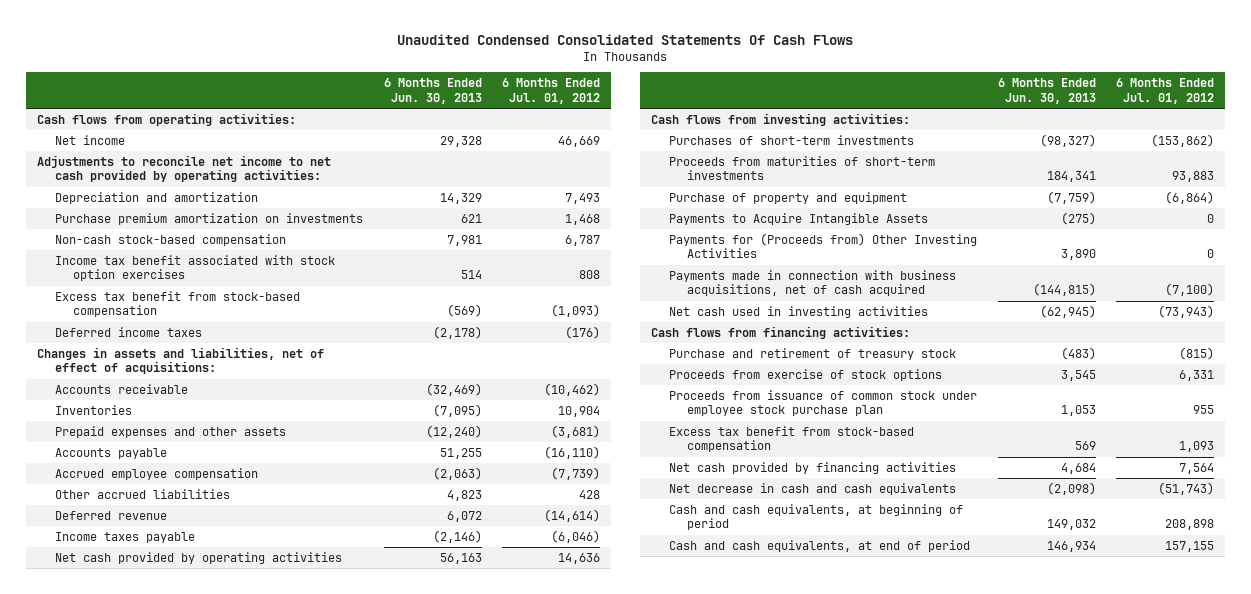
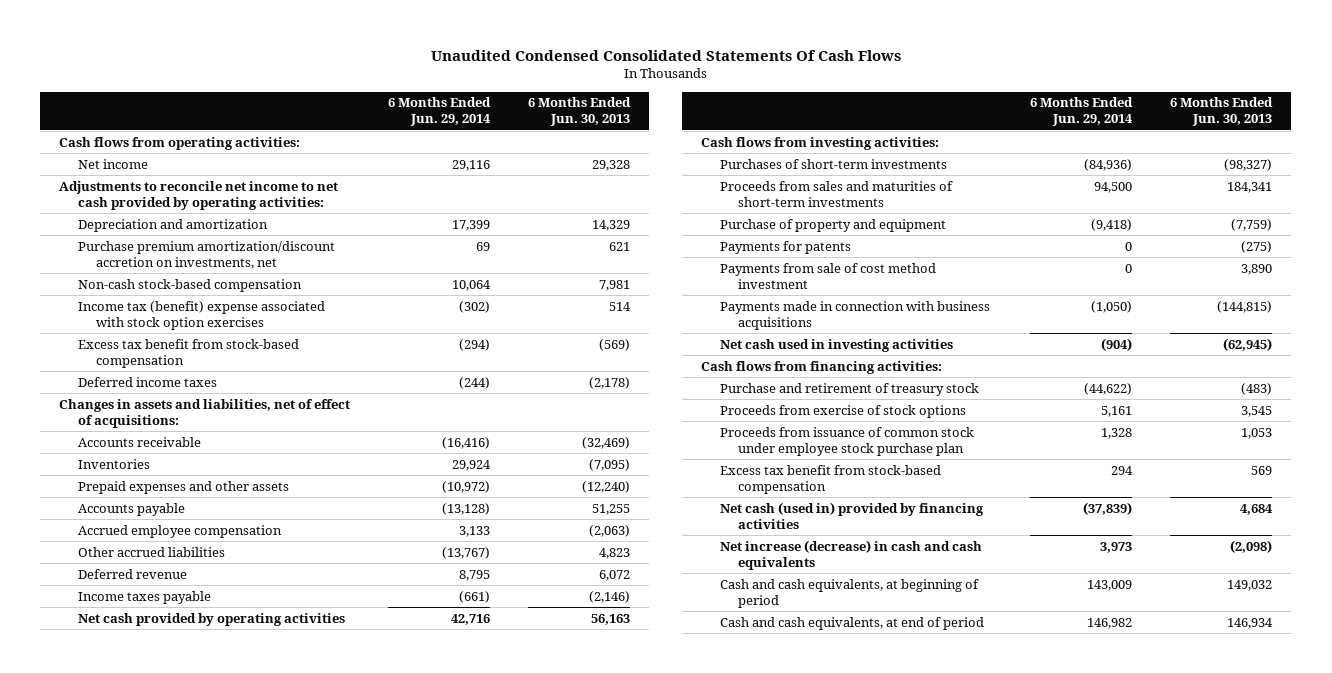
[502,78,601,104] 6 Months Ended Jul. 01, 2012 -> none
none -> [388,97,492,127] 6 Months Ended Jun. 29, 2014
[54,213,363,226] Purchase premium amortization on investments -> [77,240,335,269] Purchase premium amortization/discount accretion on investments, net
[54,255,335,282] Income tax benefit associated with stock option exercises -> [77,300,325,330] Income tax (benefit) expense associated with stock option exercises
[668,156,935,181] Proceeds from maturities of short-term investments -> [719,180,953,207] Proceeds from sales and maturities of short-term investments
[668,213,928,226] Payments to Acquire Intangible Assets -> [719,240,851,254] Payments for patents
[668,233,977,259] Payments for (Proceeds from) Other Investing Activities -> [719,262,936,289] Payments from sale of cost method investment
[668,270,956,297] Payments made in connection with business acquisitions, net of cash acquired -> [719,300,990,330] Payments made in connection with business acquisitions
[668,462,956,475] Net cash provided by financing activities -> [719,501,984,529] Net cash (used in) provided by financing activities
[668,483,956,496] Net decrease in cash and cash equivalents -> [719,539,982,570] Net increase (decrease) in cash and cash equivalents

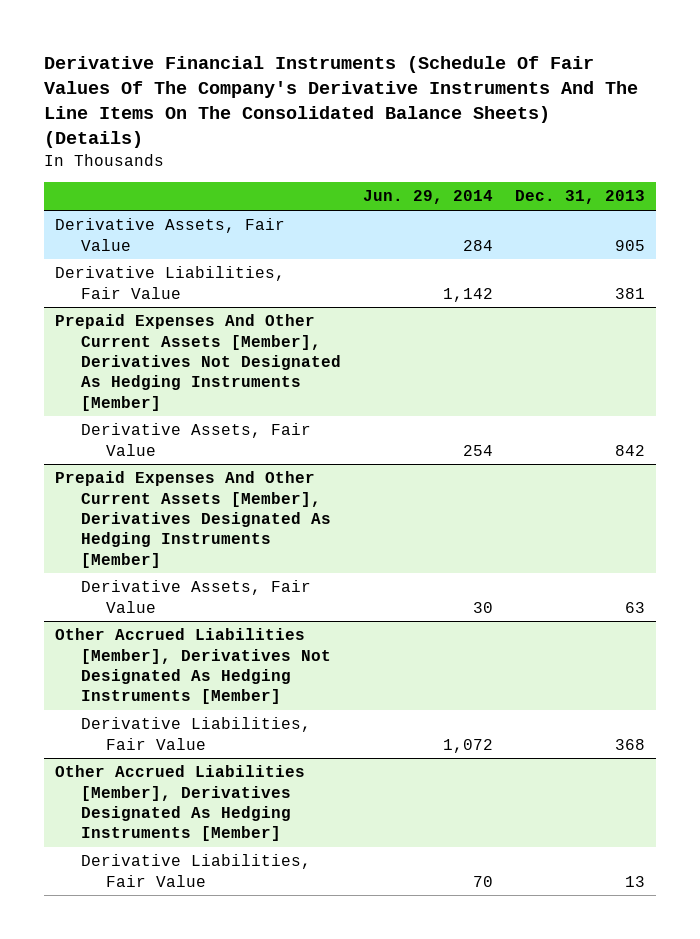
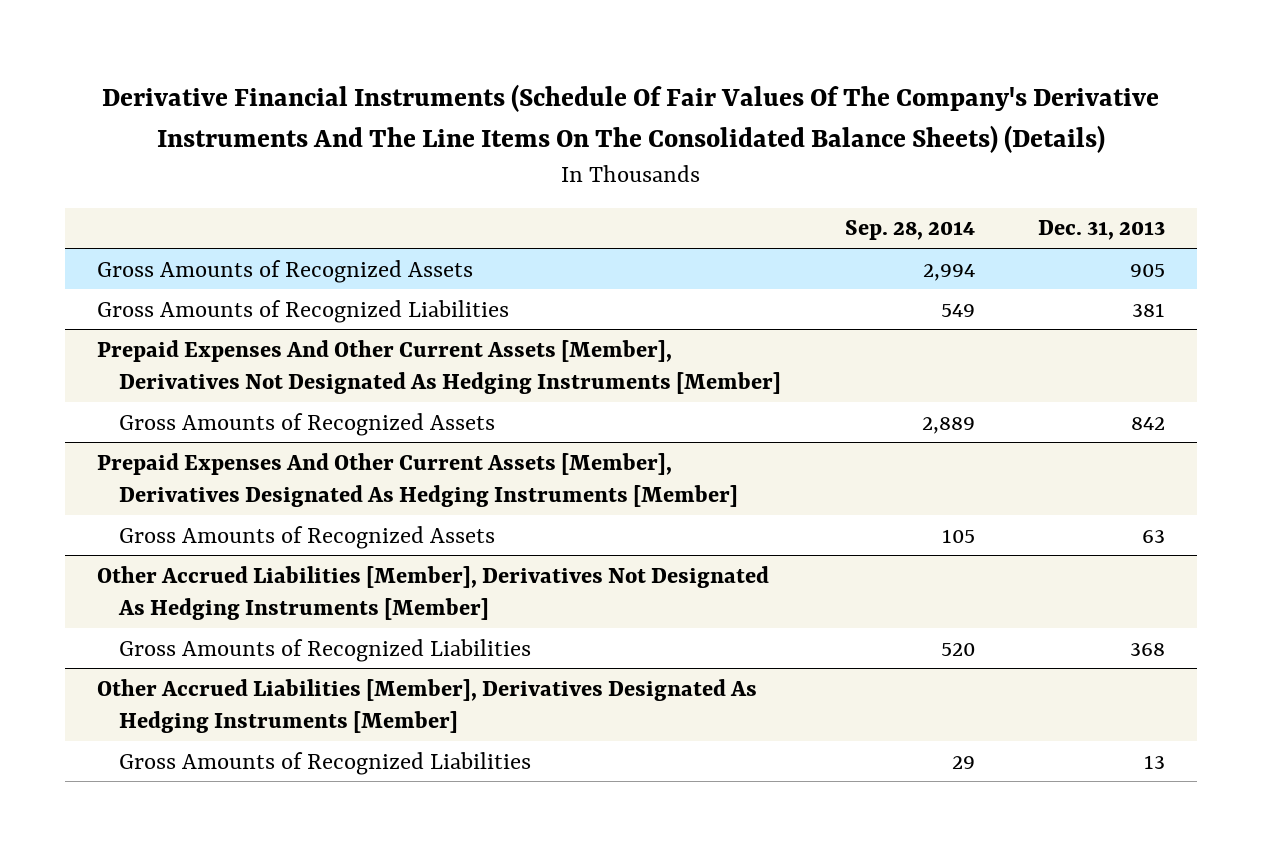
[362,190,493,205] Jun. 29, 2014 -> none
none -> [844,220,975,241] Sep. 28, 2014
[55,218,286,251] Derivative Assets, Fair Value -> [97,259,474,283] Gross Amounts of Recognized Assets
[55,266,286,299] Derivative Liabilities, Fair Value -> [97,299,510,323] Gross Amounts of Recognized Liabilities
[80,423,311,456] Derivative Assets, Fair Value -> [119,412,496,436] Gross Amounts of Recognized Assets
[80,580,311,613] Derivative Assets, Fair Value -> [119,525,496,549] Gross Amounts of Recognized Assets
[80,717,311,750] Derivative Liabilities, Fair Value -> [119,638,532,662] Gross Amounts of Recognized Liabilities
[80,854,311,887] Derivative Liabilities, Fair Value -> [119,751,532,775] Gross Amounts of Recognized Liabilities

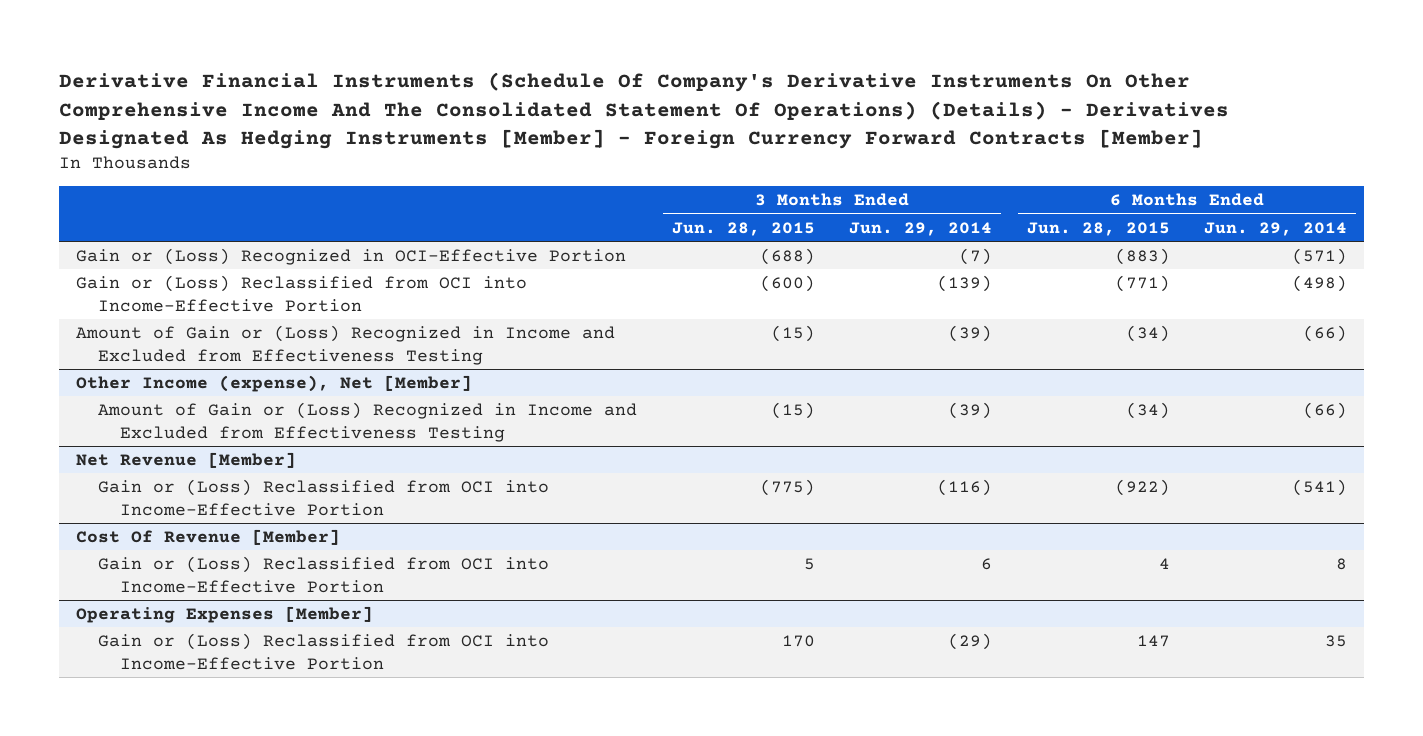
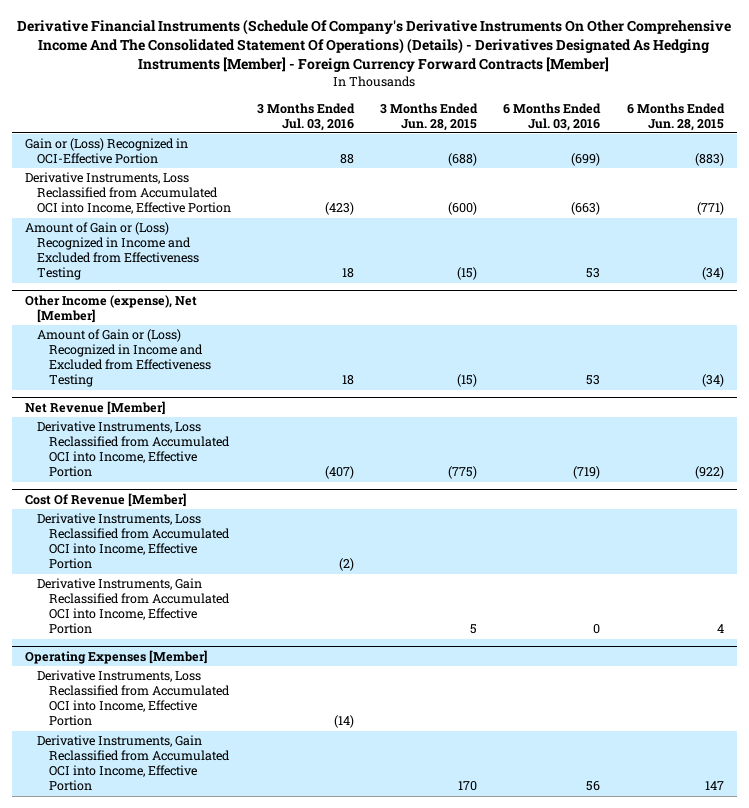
[849,221,993,236] Jun. 29, 2014 -> none
[1204,221,1348,236] Jun. 29, 2014 -> none
none -> [257,102,356,131] 3 Months Ended Jul. 03, 2016
none -> [503,102,602,131] 6 Months Ended Jul. 03, 2016
[76,274,528,312] Gain or (Loss) Reclassified from OCI into Income-Effective Portion -> [25,172,231,215] Derivative Instruments, Loss Reclassified from Accumulated OCI into Income, Effective Portion
[98,478,550,516] Gain or (Loss) Reclassified from OCI into Income-Effective Portion -> [36,421,230,478] Derivative Instruments, Loss Reclassified from Accumulated OCI into Income, Effective Portion
none -> [36,513,230,570] Derivative Instruments, Loss Reclassified from Accumulated OCI into Income, Effective Portion
[98,555,550,593] Gain or (Loss) Reclassified from OCI into Income-Effective Portion -> [36,578,230,635] Derivative Instruments, Gain Reclassified from Accumulated OCI into Income, Effective Portion
none -> [36,670,230,727] Derivative Instruments, Loss Reclassified from Accumulated OCI into Income, Effective Portion
[98,632,550,670] Gain or (Loss) Reclassified from OCI into Income-Effective Portion -> [36,735,230,792] Derivative Instruments, Gain Reclassified from Accumulated OCI into Income, Effective Portion

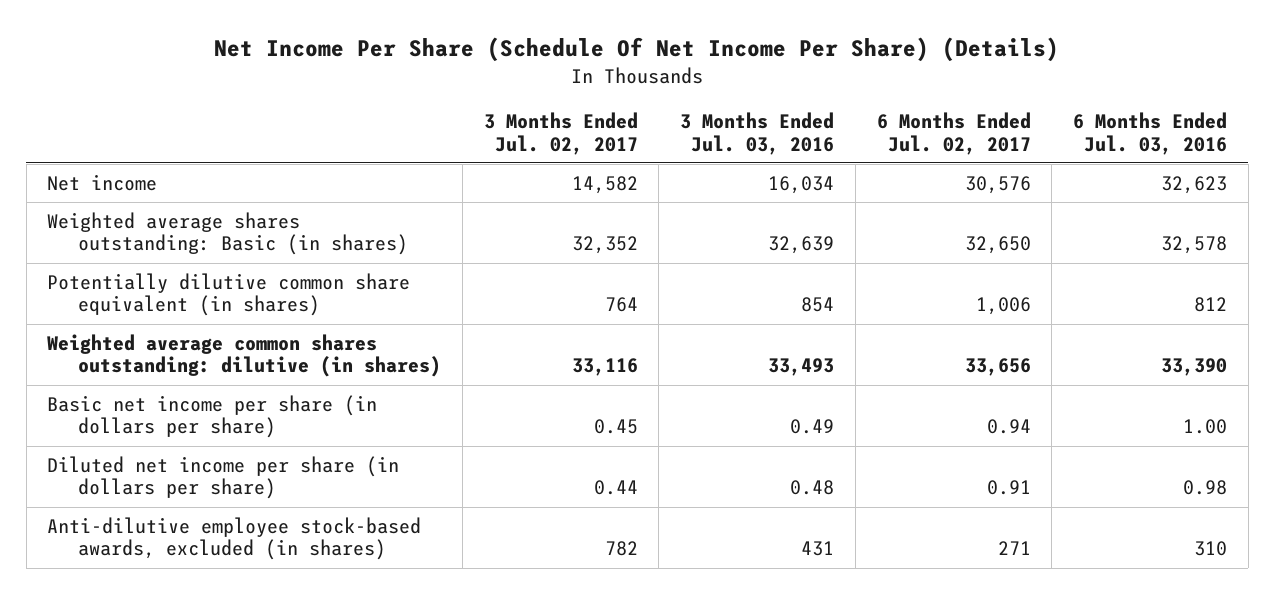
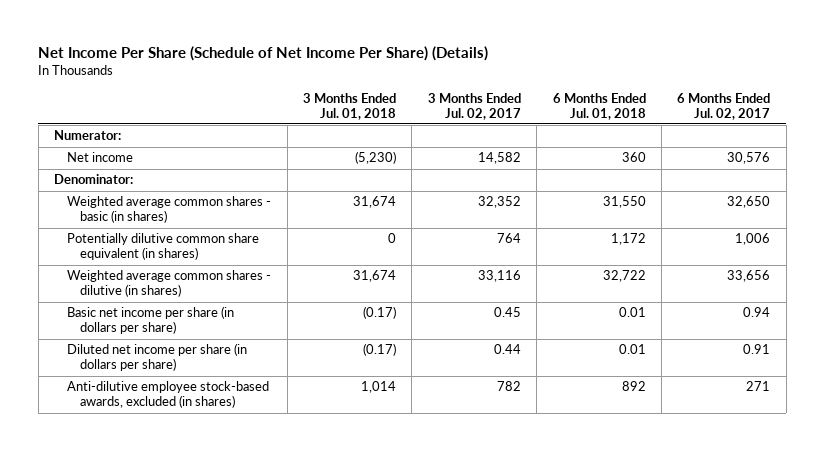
[214,37,1060,63] Net Income Per Share (Schedule Of Net Income Per Share) (Details) -> [38,45,489,61] Net Income Per Share (Schedule of Net Income Per Share) (Details)
[680,112,835,155] 3 Months Ended Jul. 03, 2016 -> none
[1073,112,1228,155] 6 Months Ended Jul. 03, 2016 -> none
none -> [303,92,397,120] 3 Months Ended Jul. 01, 2018
none -> [552,92,646,120] 6 Months Ended Jul. 01, 2018
none -> [54,130,122,141] Numerator:
none -> [54,174,134,185] Denominator:
[47,211,409,256] Weighted average shares outstanding: Basic (in shares) -> [67,196,272,224] Weighted average common shares - basic (in shares)
[47,333,442,378] Weighted average common shares outstanding: dilutive (in shares) -> [67,270,272,298] Weighted average common shares - dilutive (in shares)

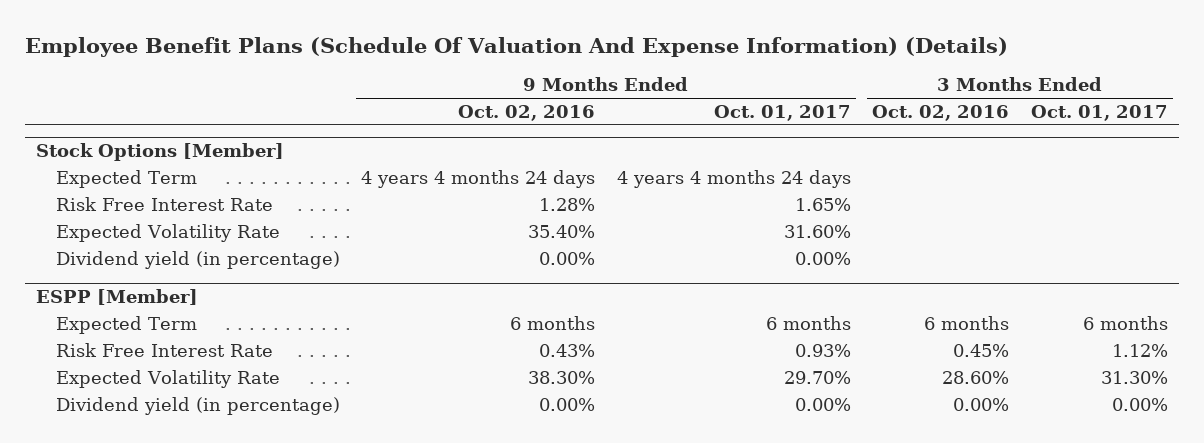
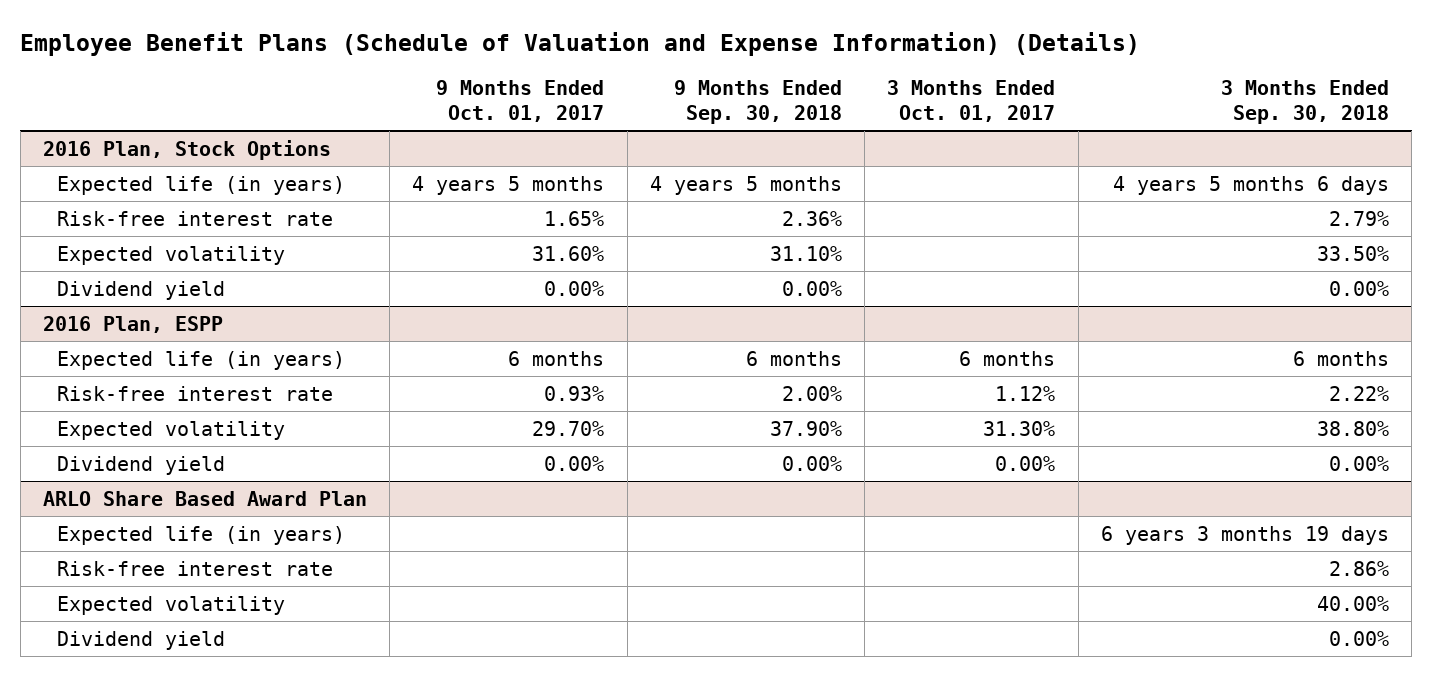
[25,37,1009,58] Employee Benefit Plans (Schedule Of Valuation And Expense Information) (Details) -> [20,31,1141,56] Employee Benefit Plans (Schedule of Valuation and Expense Information) (Details)
[458,105,596,122] Oct. 02, 2016 -> none
[872,105,1010,122] Oct. 02, 2016 -> none
none -> [673,80,842,124] 9 Months Ended Sep. 30, 2018
none -> [1221,80,1390,124] 3 Months Ended Sep. 30, 2018
[35,143,284,162] Stock Options [Member] -> none
[35,289,198,306] ESPP [Member] -> none
none -> [42,139,331,160] 2016 Plan, Stock Options
[55,170,197,189] Expected Term -> [56,175,345,195] Expected life (in years)
[616,170,851,189] 4 years 4 months 24 days -> [412,175,605,195] 4 years 5 months
[55,197,273,212] Risk Free Interest Rate -> [56,210,333,226] Risk-free interest rate
[55,224,280,243] Expected Volatility Rate -> [56,245,285,265] Expected volatility
[55,251,340,270] Dividend yield (in percentage) -> [56,280,225,300] Dividend yield
none -> [42,315,223,333] 2016 Plan, ESPP
[55,316,197,335] Expected Term -> [56,350,345,370] Expected life (in years)
[55,343,273,358] Risk Free Interest Rate -> [56,385,333,401] Risk-free interest rate
[55,370,280,389] Expected Volatility Rate -> [56,420,285,440] Expected volatility
[55,397,340,416] Dividend yield (in percentage) -> [56,455,225,475] Dividend yield
none -> [42,490,367,506] ARLO Share Based Award Plan
none -> [56,525,345,545] Expected life (in years)
none -> [56,560,333,576] Risk-free interest rate
none -> [56,595,285,615] Expected volatility
none -> [56,630,225,650] Dividend yield

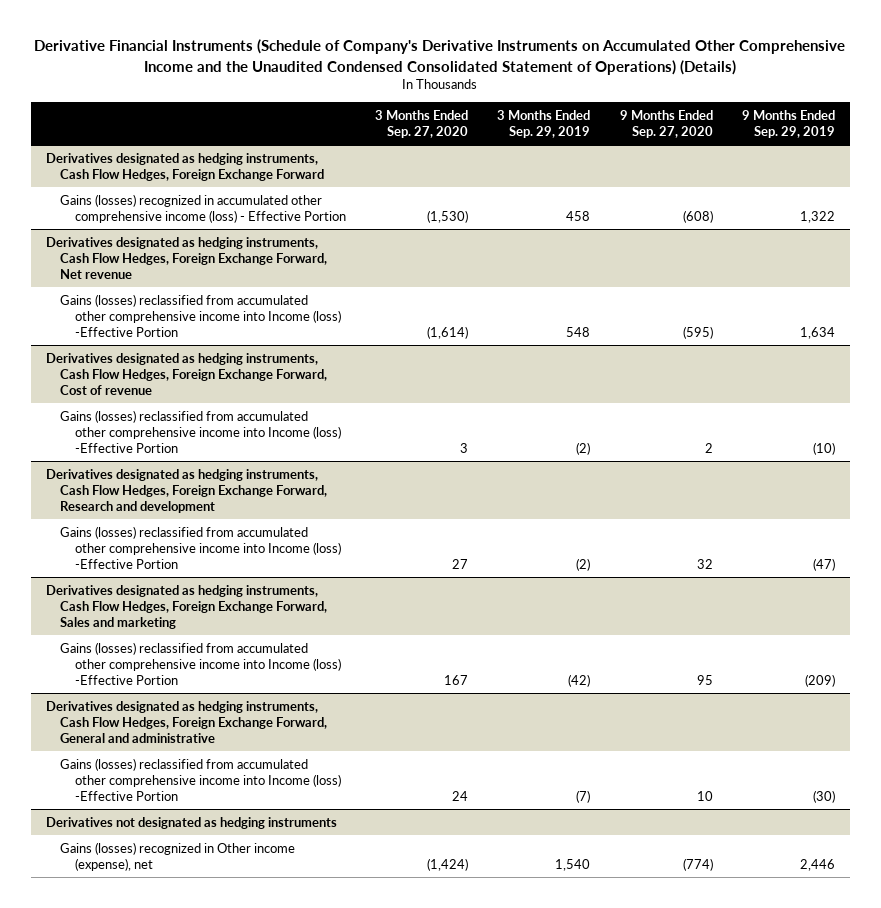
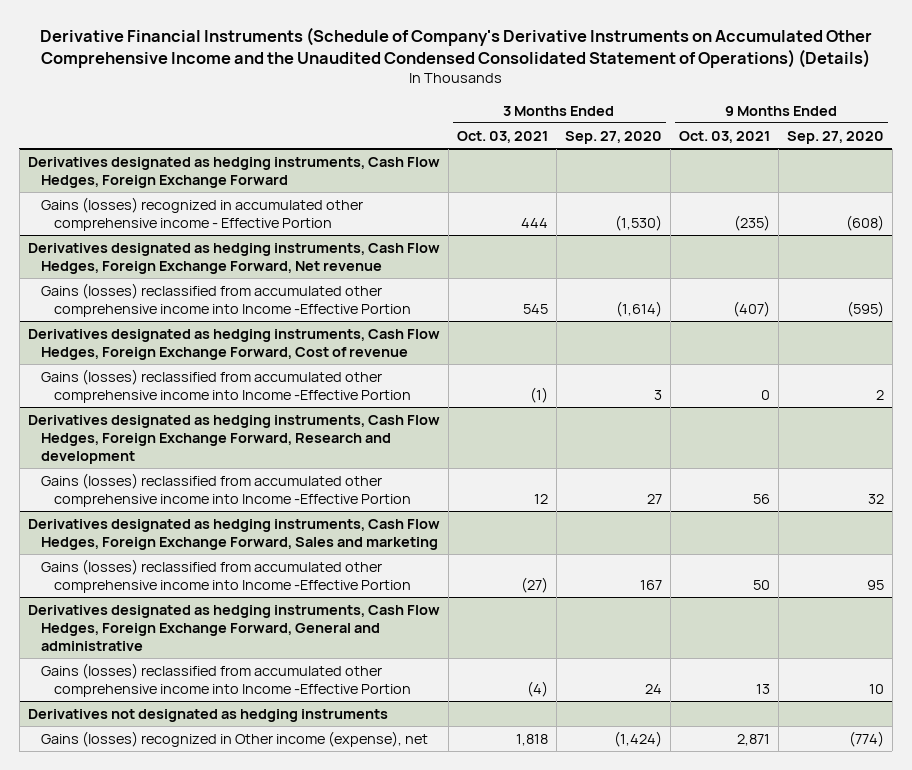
[497,110,591,139] 3 Months Ended Sep. 29, 2019 -> none
[742,110,836,139] 9 Months Ended Sep. 29, 2019 -> none
none -> [456,130,548,143] Oct. 03, 2021
none -> [678,130,770,143] Oct. 03, 2021
[60,193,346,223] Gains (losses) recognized in accumulated other comprehensive income (loss) - Effective Portion -> [41,196,364,231] Gains (losses) recognized in accumulated other comprehensive income - Effective Portion
[60,293,341,337] Gains (losses) reclassified from accumulated other comprehensive income into Income (loss) -Effective Portion -> [41,282,412,317] Gains (losses) reclassified from accumulated other comprehensive income into Income -Effective Portion
[60,409,341,453] Gains (losses) reclassified from accumulated other comprehensive income into Income (loss) -Effective Portion -> [41,368,412,403] Gains (losses) reclassified from accumulated other comprehensive income into Income -Effective Portion
[60,525,341,569] Gains (losses) reclassified from accumulated other comprehensive income into Income (loss) -Effective Portion -> [41,472,412,507] Gains (losses) reclassified from accumulated other comprehensive income into Income -Effective Portion
[60,641,341,685] Gains (losses) reclassified from accumulated other comprehensive income into Income (loss) -Effective Portion -> [41,558,412,593] Gains (losses) reclassified from accumulated other comprehensive income into Income -Effective Portion
[60,757,341,801] Gains (losses) reclassified from accumulated other comprehensive income into Income (loss) -Effective Portion -> [41,662,412,697] Gains (losses) reclassified from accumulated other comprehensive income into Income -Effective Portion

